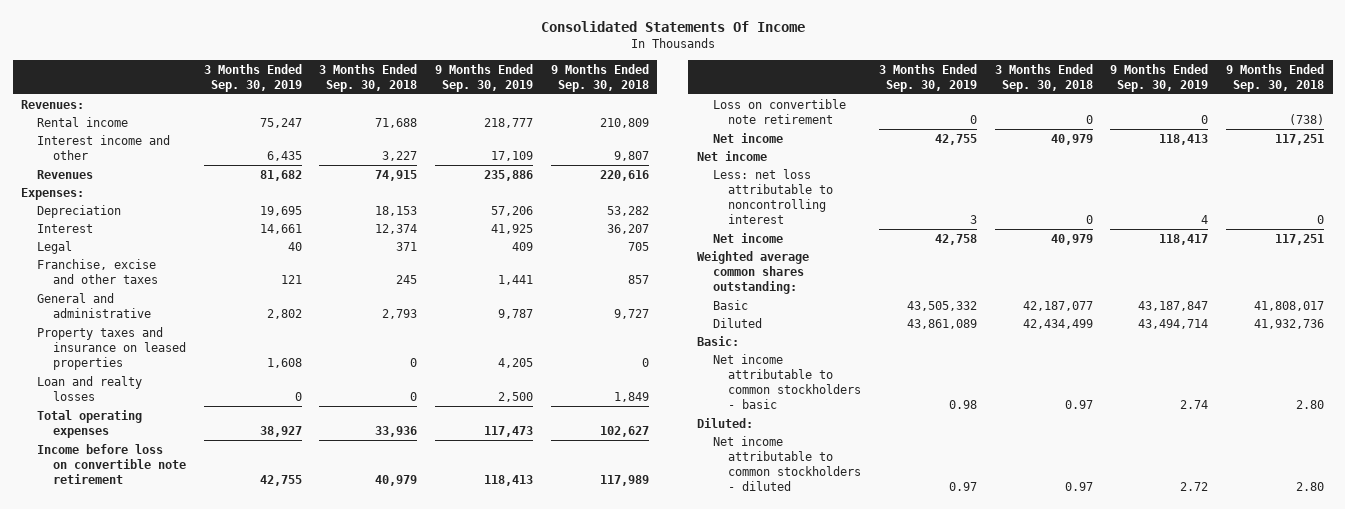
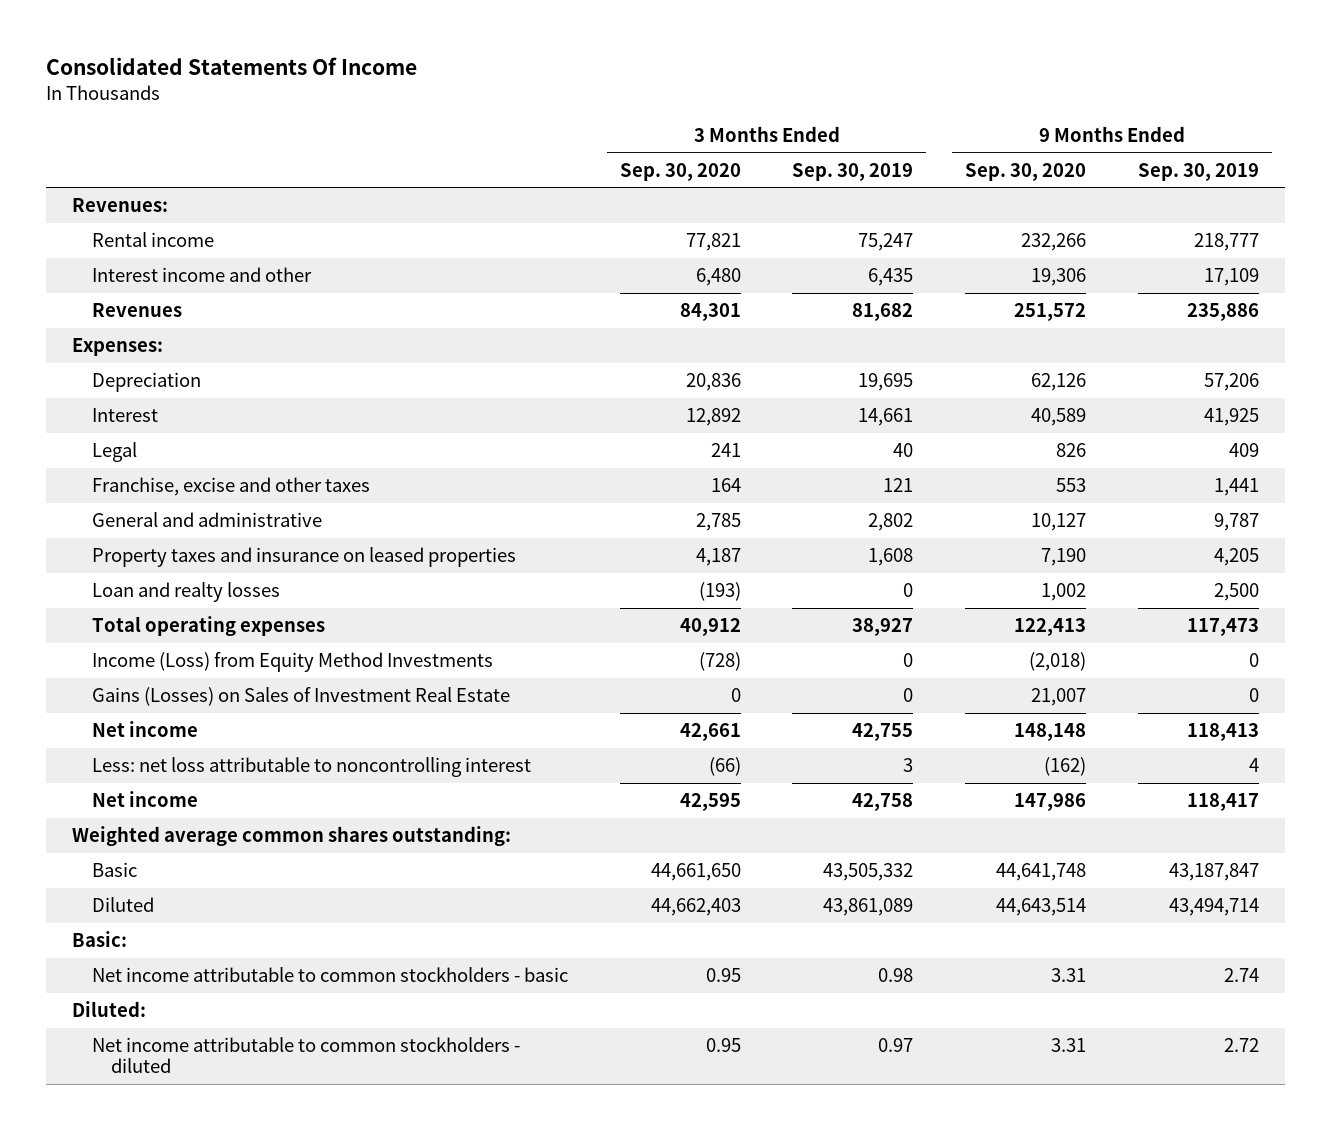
[319,63,418,93] 3 Months Ended Sep. 30, 2018 -> none
[550,63,649,93] 9 Months Ended Sep. 30, 2018 -> none
none -> [619,162,741,181] Sep. 30, 2020
none -> [965,162,1087,181] Sep. 30, 2020
[37,443,187,484] Income before loss on convertible note retirement -> none
[712,98,846,124] Loss on convertible note retirement -> none
none -> [91,651,493,672] Income (Loss) from Equity Method Investments
none -> [91,686,510,706] Gains (Losses) on Sales of Investment Real Estate
[696,150,767,161] Net income -> none

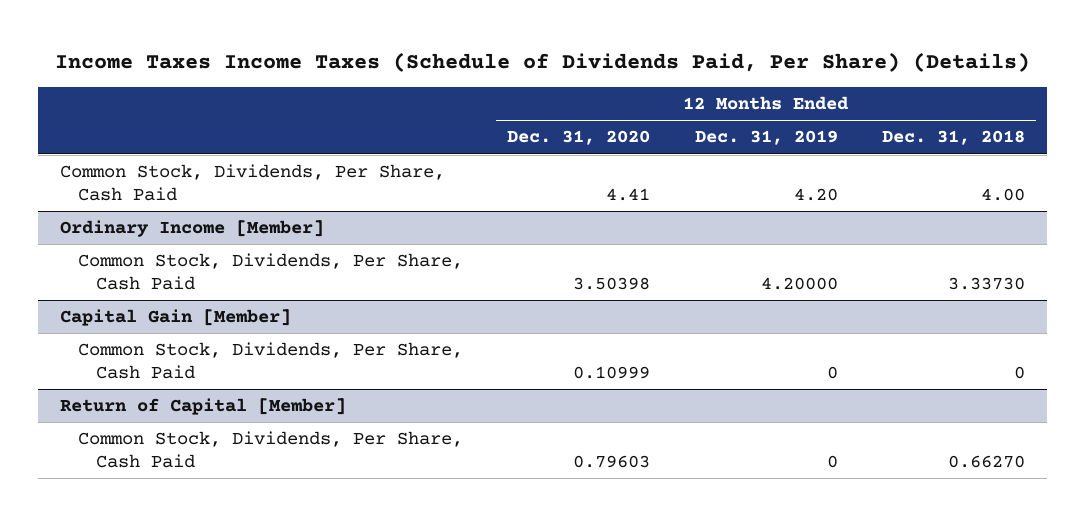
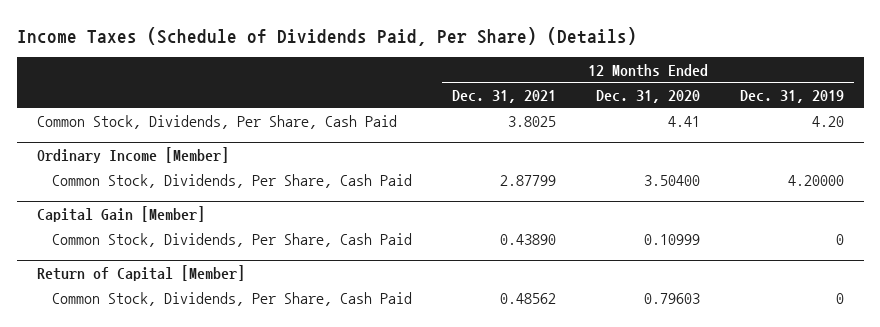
[54,51,1030,72] Income Taxes Income Taxes (Schedule of Dividends Paid, Per Share) (Details) -> [16,26,637,46] Income Taxes (Schedule of Dividends Paid, Per Share) (Details)
[882,130,1026,146] Dec. 31, 2018 -> none
none -> [452,89,557,103] Dec. 31, 2021
[573,276,651,290] 3.50398 -> [643,174,700,186] 3.50400

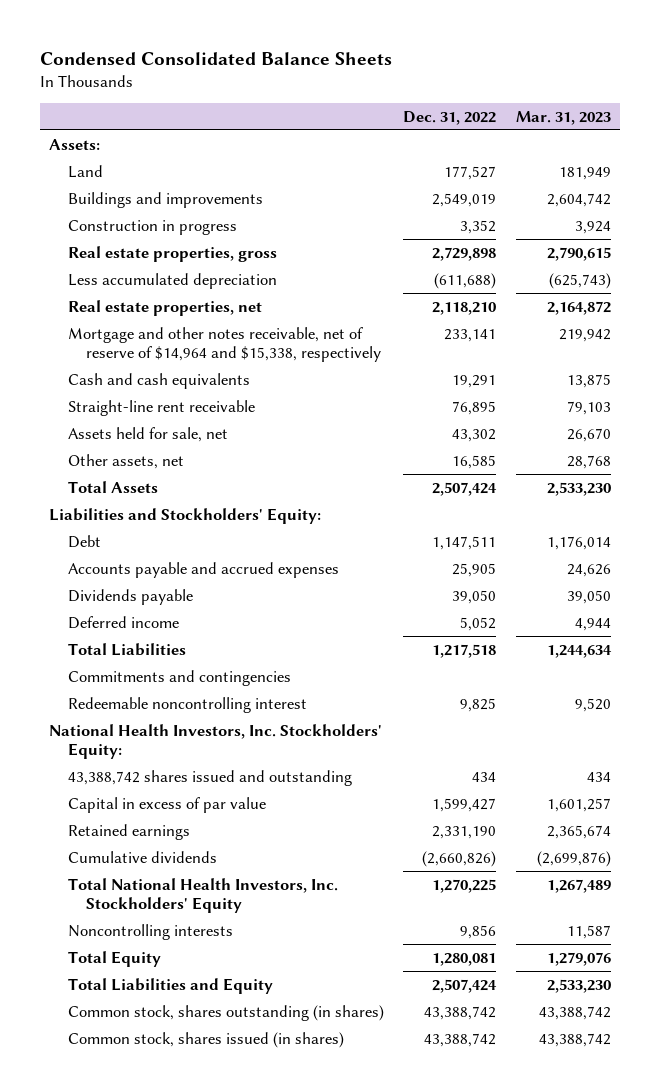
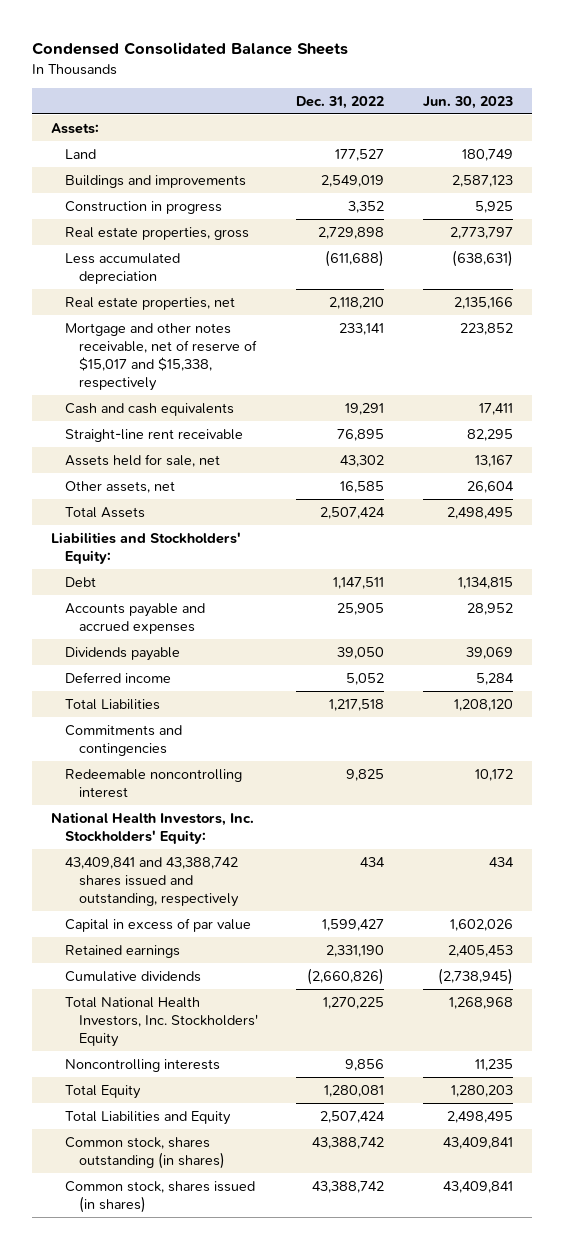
[515,110,611,125] Mar. 31, 2023 -> none
none -> [422,95,513,109] Jun. 30, 2023
[67,326,381,363] Mortgage and other notes receivable, net of reserve of $14,964 and $15,338, respectively -> [65,322,258,391] Mortgage and other notes receivable, net of reserve of $15,017 and $15,338, respectively
[67,769,352,786] 43,388,742 shares issued and outstanding -> [65,856,240,907] 43,409,841 and 43,388,742 shares issued and outstanding, respectively

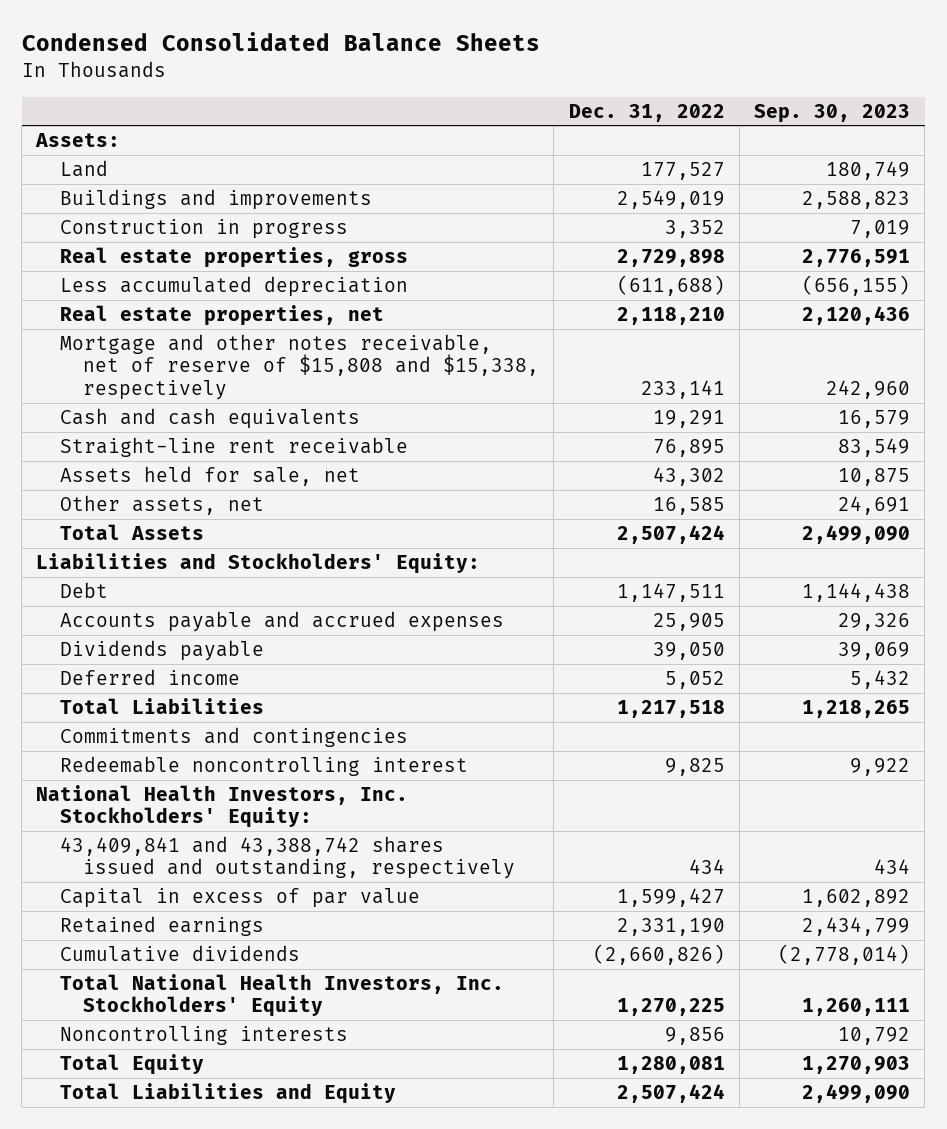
[422,95,513,109] Jun. 30, 2023 -> none
none -> [754,103,911,123] Sep. 30, 2023
[65,322,258,391] Mortgage and other notes receivable, net of reserve of $15,017 and $15,338, respectively -> [59,334,540,400] Mortgage and other notes receivable, net of reserve of $15,808 and $15,338, respectively
[65,1136,226,1169] Common stock, shares outstanding (in shares) -> none
[65,1180,256,1213] Common stock, shares issued (in shares) -> none

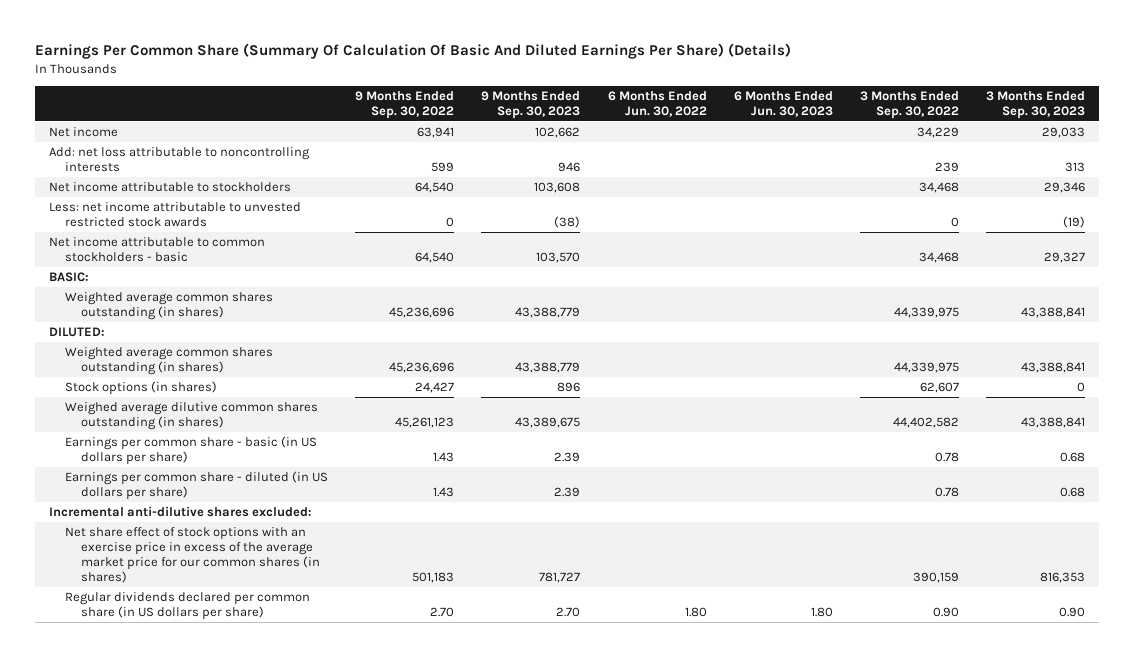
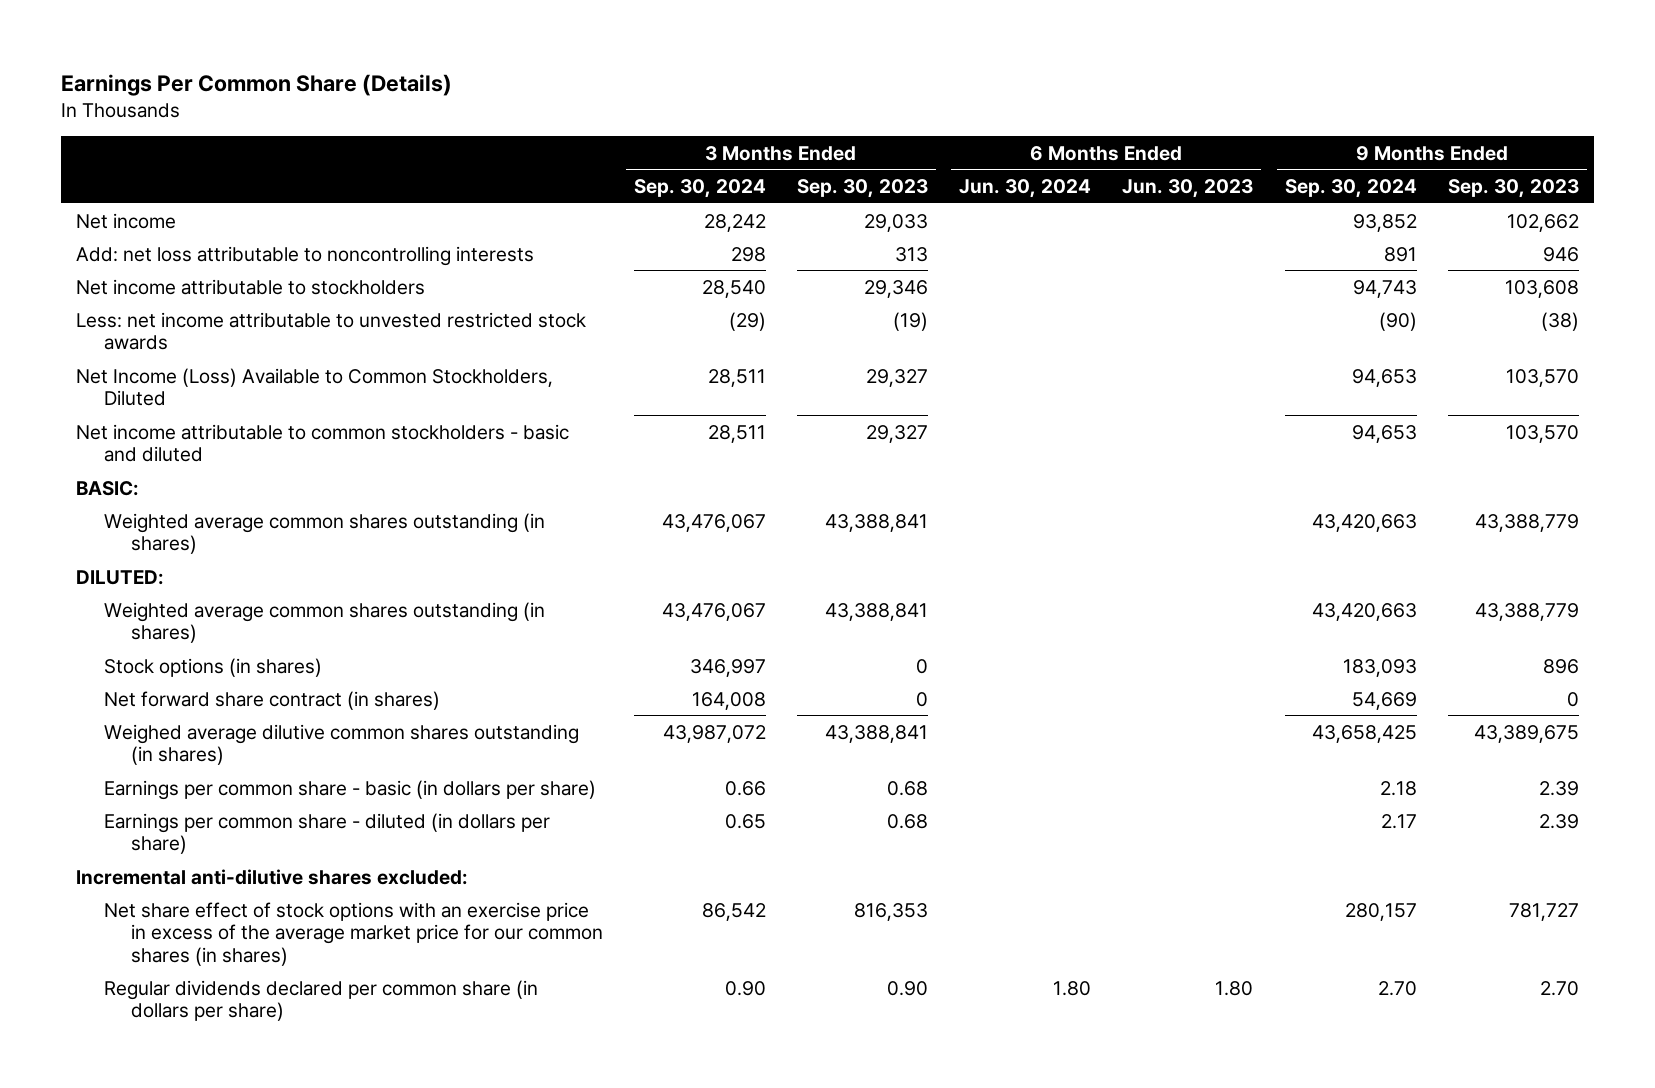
[35,43,792,60] Earnings Per Common Share (Summary Of Calculation Of Basic And Diluted Earnings Per Share) (Details) -> [60,73,452,96] Earnings Per Common Share (Details)
[355,90,455,119] 9 Months Ended Sep. 30, 2022 -> none
[607,90,707,117] 6 Months Ended Jun. 30, 2022 -> none
[860,90,960,119] 3 Months Ended Sep. 30, 2022 -> none
none -> [633,179,766,199] Sep. 30, 2024
none -> [959,179,1092,199] Jun. 30, 2024
none -> [1284,179,1417,199] Sep. 30, 2024
none -> [76,367,554,407] Net Income (Loss) Available to Common Stockholders, Diluted
[48,237,265,263] Net income attributable to common stockholders - basic -> [76,423,570,463] Net income attributable to common stockholders - basic and diluted
none -> [103,690,440,710] Net forward share contract (in shares)
[64,436,317,466] Earnings per common share - basic (in US dollars per share) -> [103,779,596,800] Earnings per common share - basic (in dollars per share)
[64,471,328,501] Earnings per common share - diluted (in US dollars per share) -> [103,812,550,855] Earnings per common share - diluted (in dollars per share)
[64,592,310,621] Regular dividends declared per common share (in US dollars per share) -> [103,979,538,1022] Regular dividends declared per common share (in dollars per share)

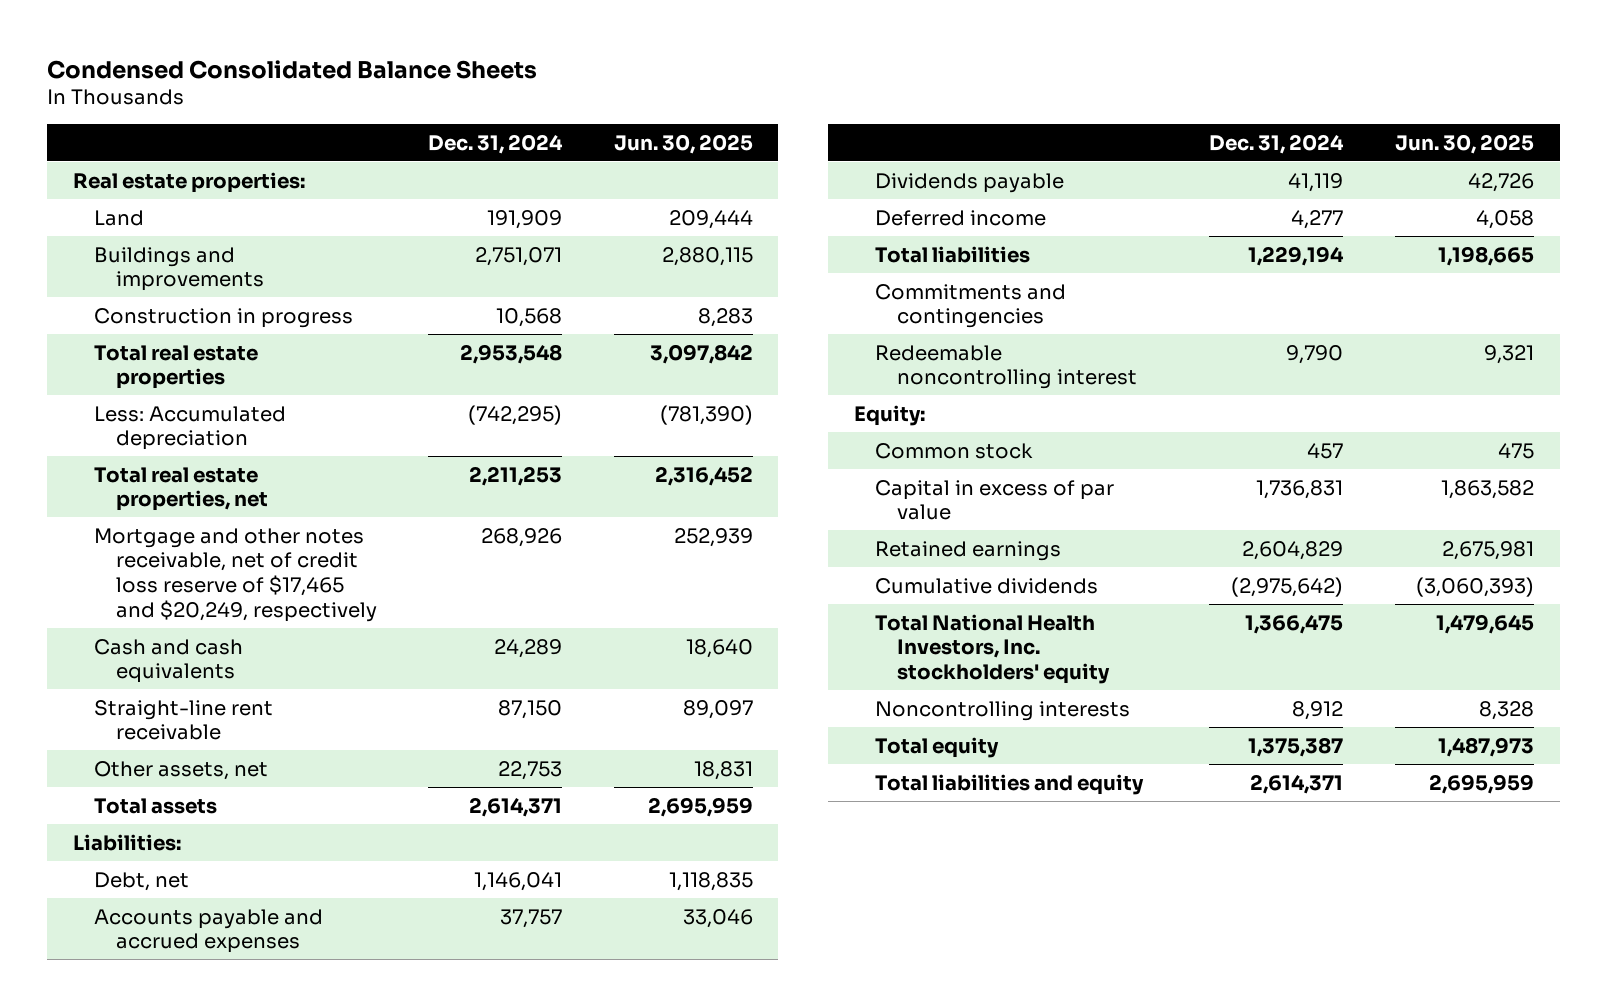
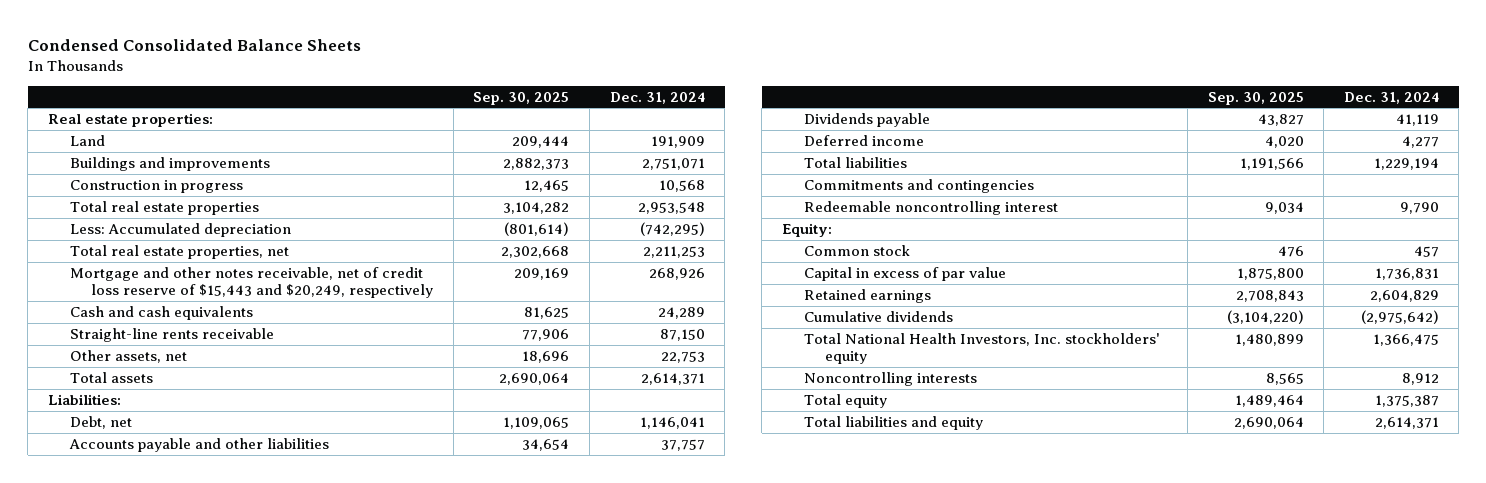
[613,133,753,154] Jun. 30, 2025 -> none
none -> [473,91,570,105] Sep. 30, 2025
[94,527,377,622] Mortgage and other notes receivable, net of credit loss reserve of $17,465 and $20,249, respectively -> [69,266,434,299] Mortgage and other notes receivable, net of credit loss reserve of $15,443 and $20,249, respectively
[94,699,274,741] Straight-line rent receivable -> [69,327,274,342] Straight-line rents receivable
[94,908,324,954] Accounts payable and accrued expenses -> [68,437,329,452] Accounts payable and other liabilities

